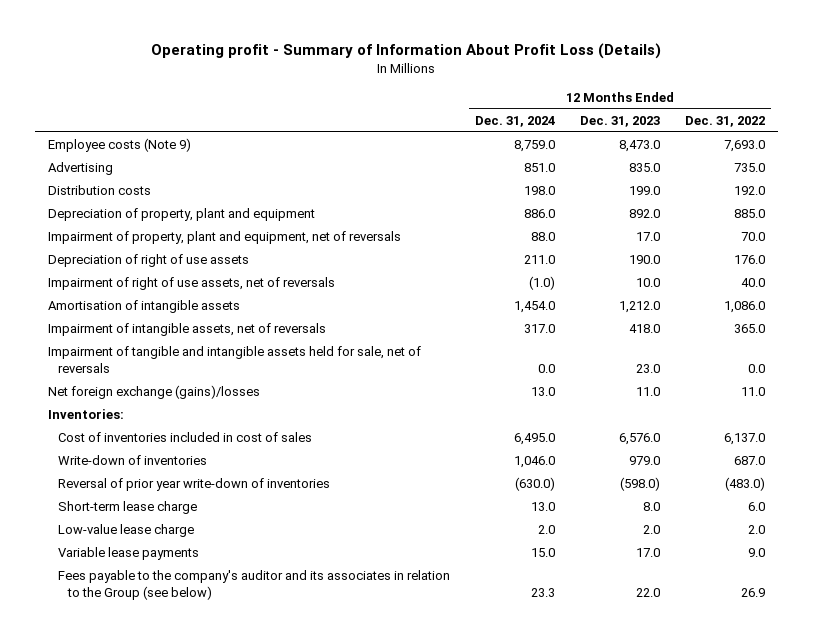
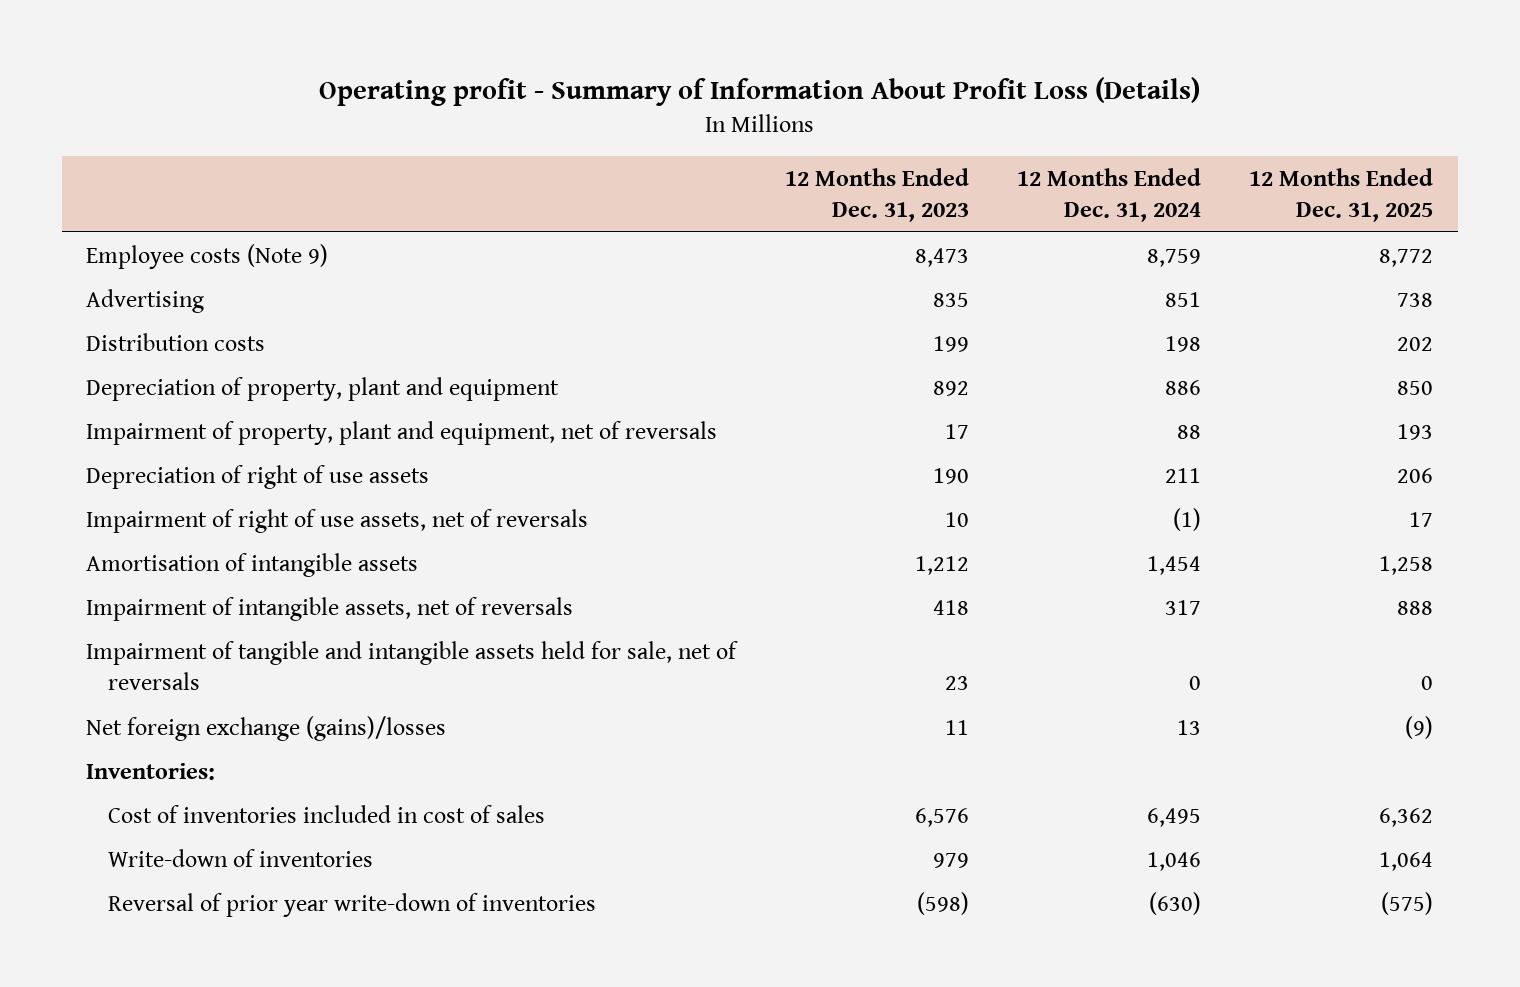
[685,115,766,127] Dec. 31, 2022 -> none
none -> [1249,167,1434,223] 12 Months Ended Dec. 31, 2025
[514,140,556,153] 8,759.0 -> [1146,248,1201,267] 8,759
[619,140,661,153] 8,473.0 -> [914,247,969,267] 8,473
[524,163,556,173] 851.0 -> [1164,291,1201,307] 851
[629,163,661,173] 835.0 -> [932,292,969,307] 835
[524,186,556,196] 198.0 -> [1164,335,1201,352] 198
[629,186,661,196] 199.0 -> [932,335,969,352] 199
[524,209,556,219] 886.0 -> [1164,379,1201,395] 886
[629,209,661,219] 892.0 -> [932,380,969,396] 892
[531,232,556,242] 88.0 -> [1176,424,1201,439] 88
[636,232,661,242] 17.0 -> [944,423,969,439] 17
[524,255,556,265] 211.0 -> [1164,467,1201,483] 211
[629,255,661,265] 190.0 -> [932,467,969,484] 190
[529,276,556,291] (1.0) -> [1172,507,1201,531] (1)
[636,278,661,288] 10.0 -> [944,511,969,527] 10
[514,301,556,314] 1,454.0 -> [1146,555,1201,575] 1,454
[619,301,661,314] 1,212.0 -> [914,555,969,575] 1,212
[524,324,556,334] 317.0 -> [1164,599,1201,615] 317
[629,324,661,334] 418.0 -> [932,599,969,615] 418
[538,363,556,373] 0.0 -> [1188,676,1201,691] 0
[636,363,661,373] 23.0 -> [944,676,969,691] 23
[531,387,556,397] 13.0 -> [1176,719,1201,735] 13
[636,387,661,397] 11.0 -> [944,719,969,735] 11
[58,501,198,515] Short-term lease charge -> none
[58,524,195,538] Low-value lease charge -> none
[58,547,200,561] Variable lease payments -> none
[58,570,451,600] Fees payable to the company's auditor and its associates in relation to the Group (see below) -> none
[514,433,556,446] 6,495.0 -> [1146,807,1201,827] 6,495
[619,433,661,446] 6,576.0 -> [914,807,969,827] 6,576
[514,456,556,469] 1,046.0 -> [1146,851,1201,871] 1,046
[629,456,661,466] 979.0 -> [932,852,969,868] 979
[515,477,556,492] (630.0) -> [1148,891,1201,915] (630)
[620,477,661,492] (598.0) -> [916,891,969,915] (598)

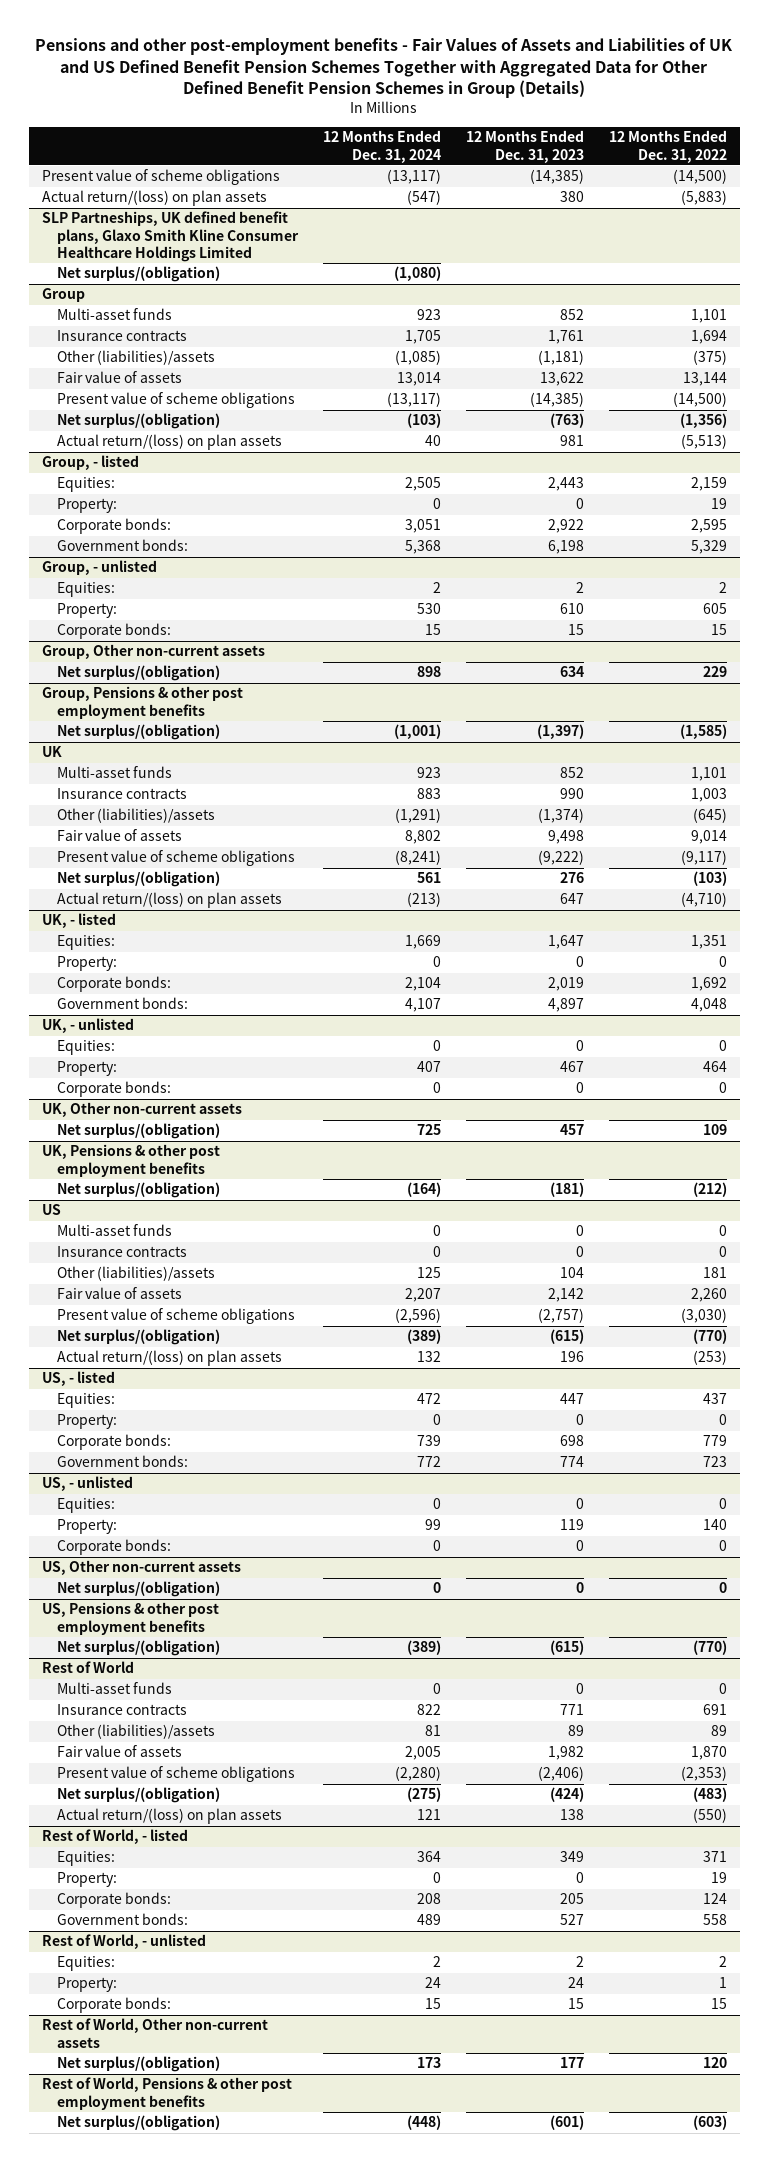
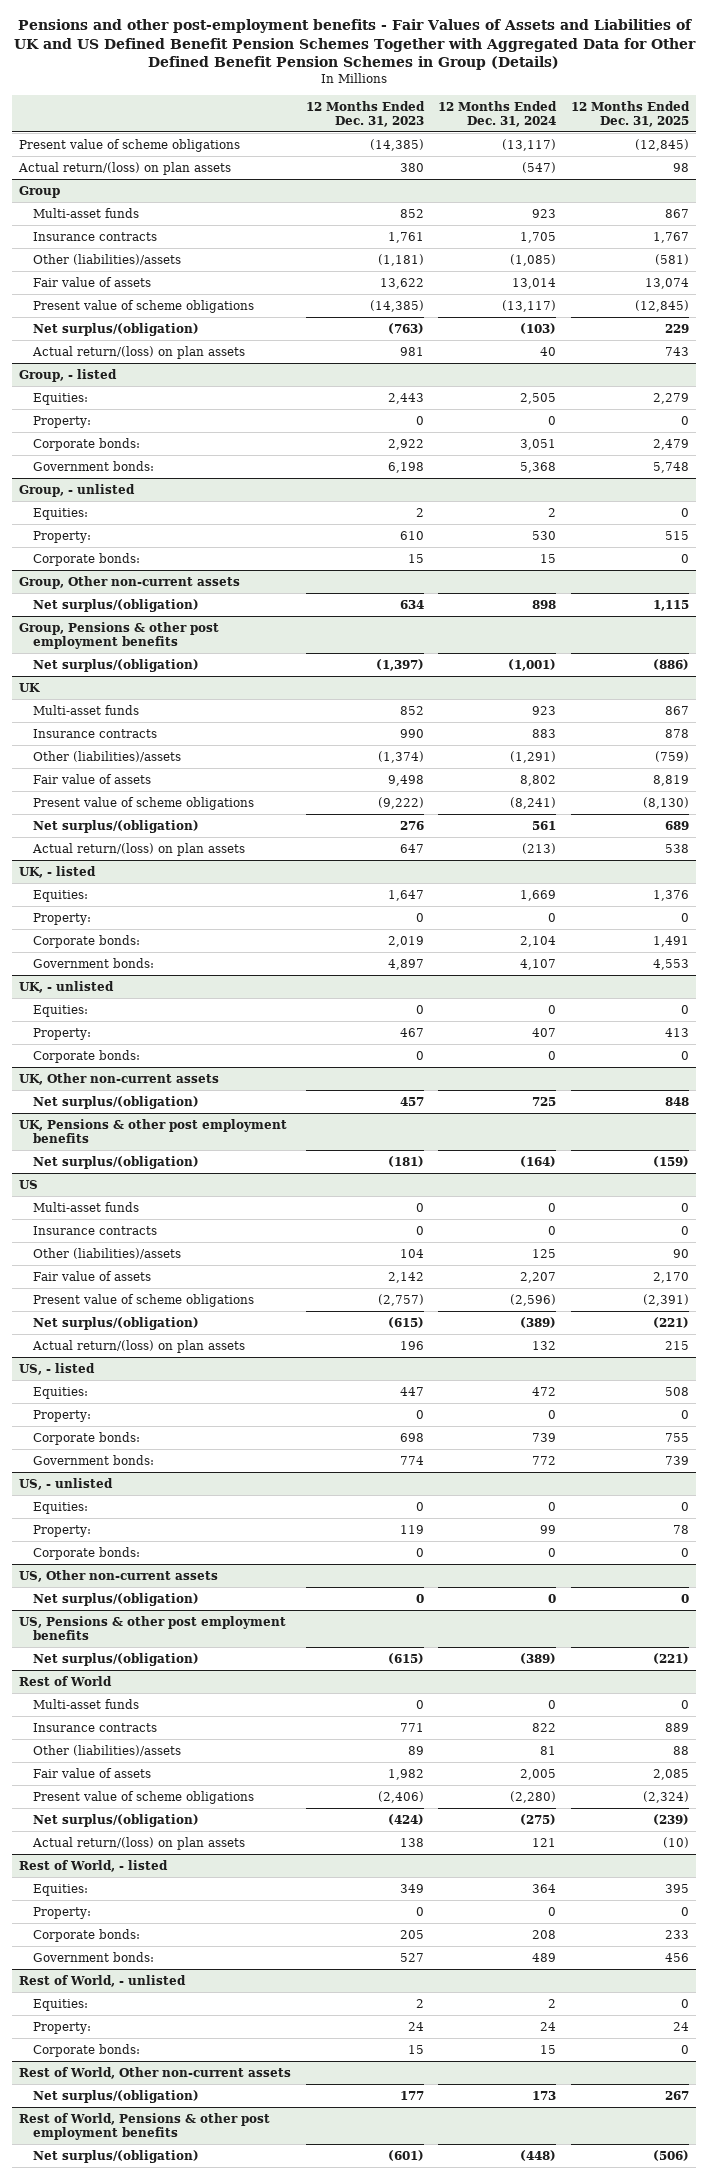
[609,130,728,163] 12 Months Ended Dec. 31, 2022 -> none
none -> [570,100,690,127] 12 Months Ended Dec. 31, 2025
[41,211,300,262] SLP Partneships, UK defined benefit plans, Glaxo Smith Kline Consumer Healthcare Holdings Limited -> none
[57,266,221,283] Net surplus/(obligation) -> none

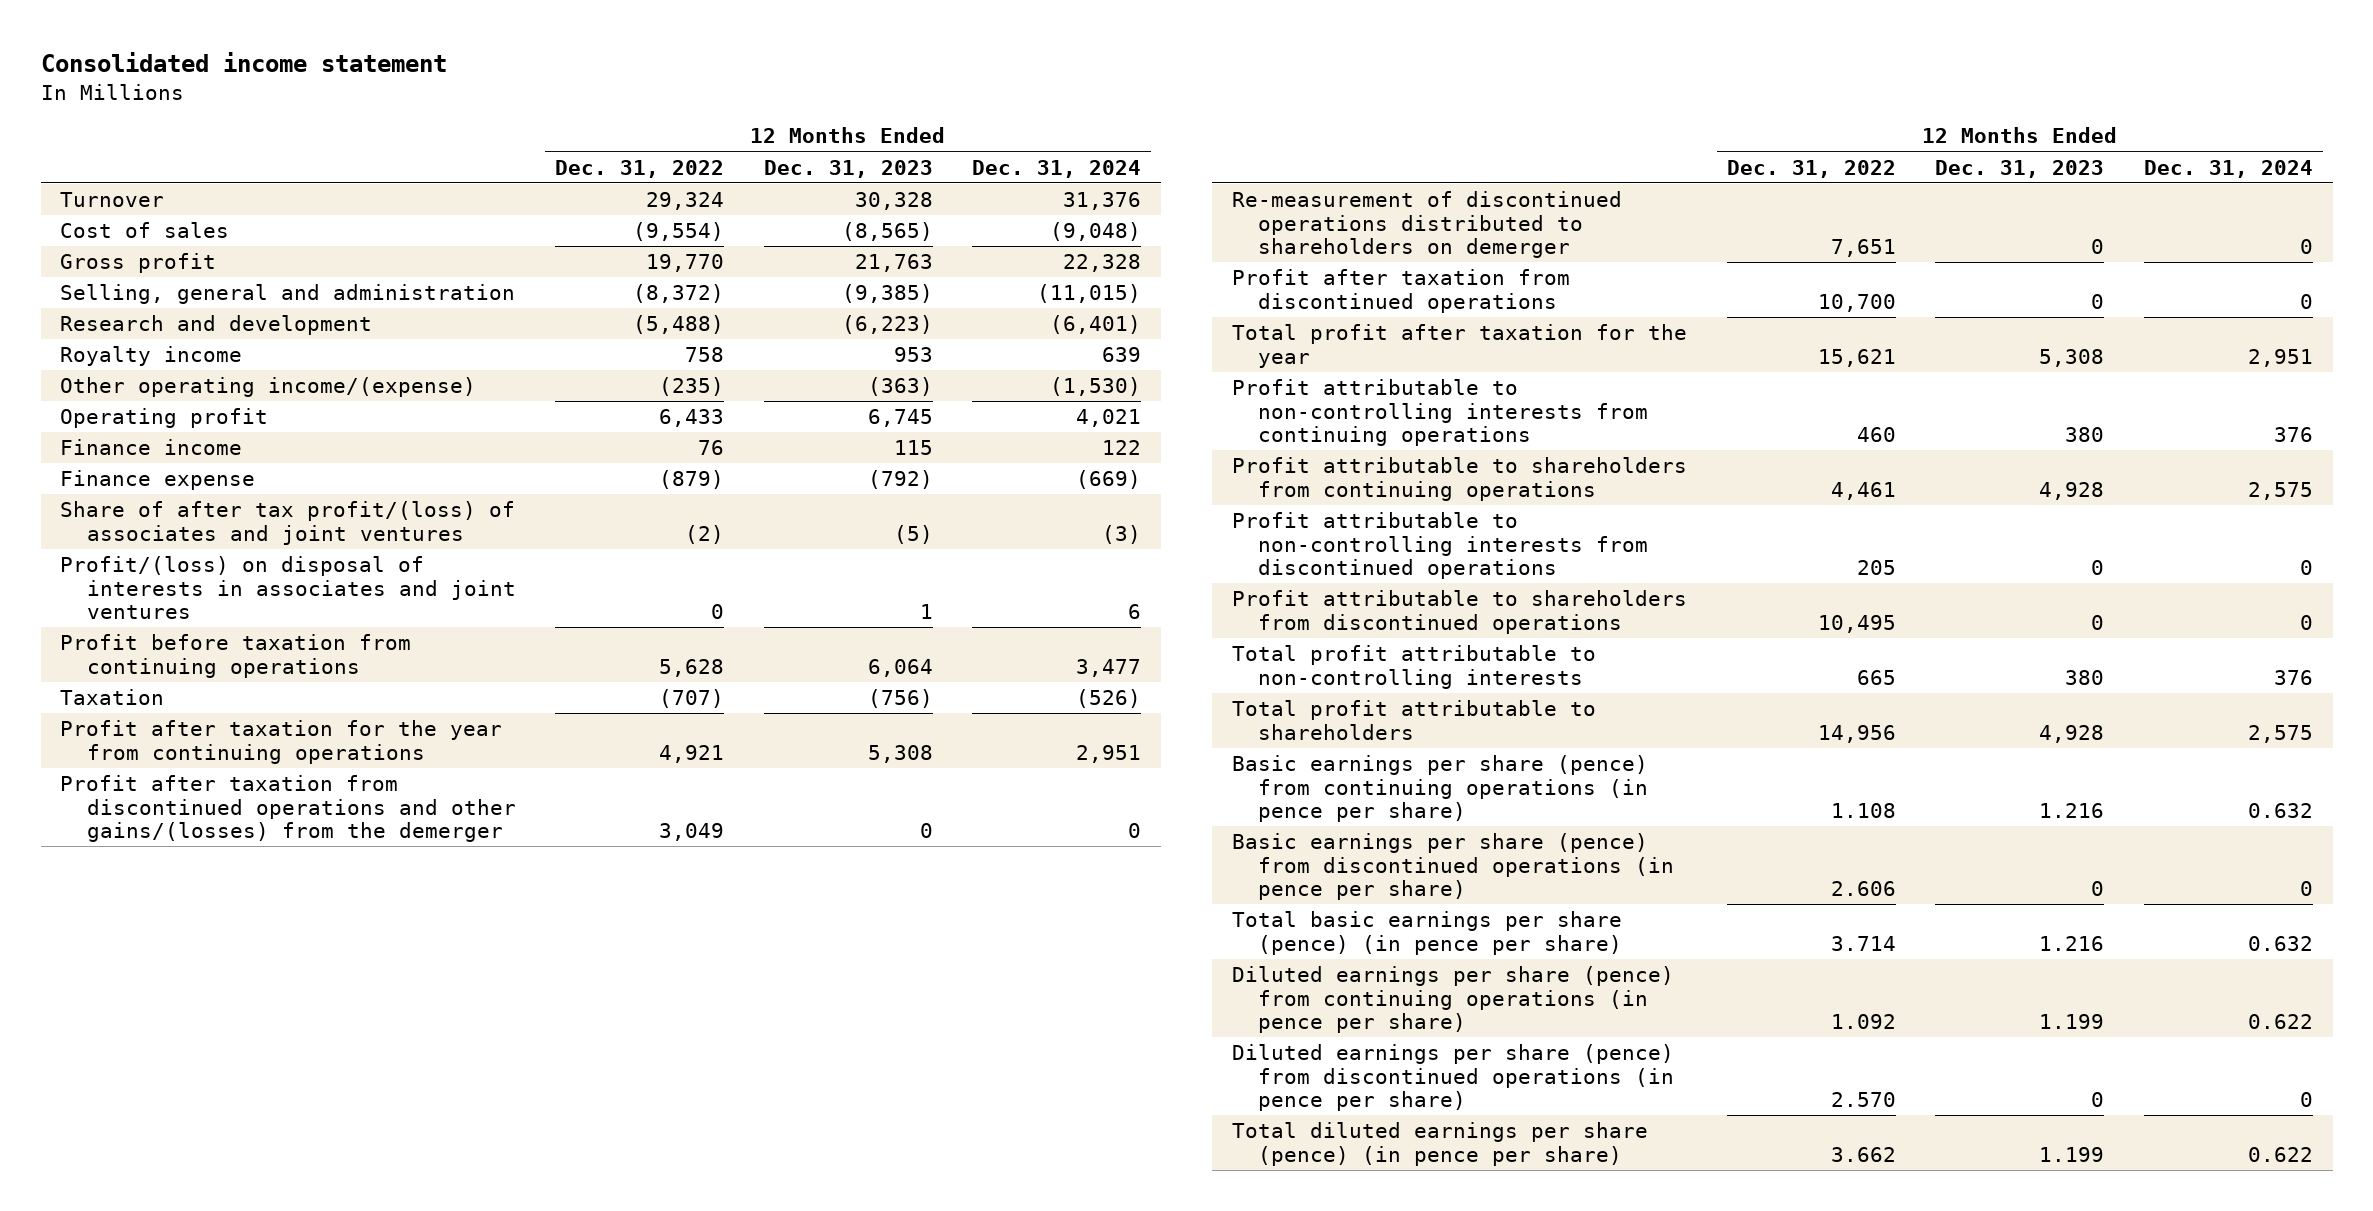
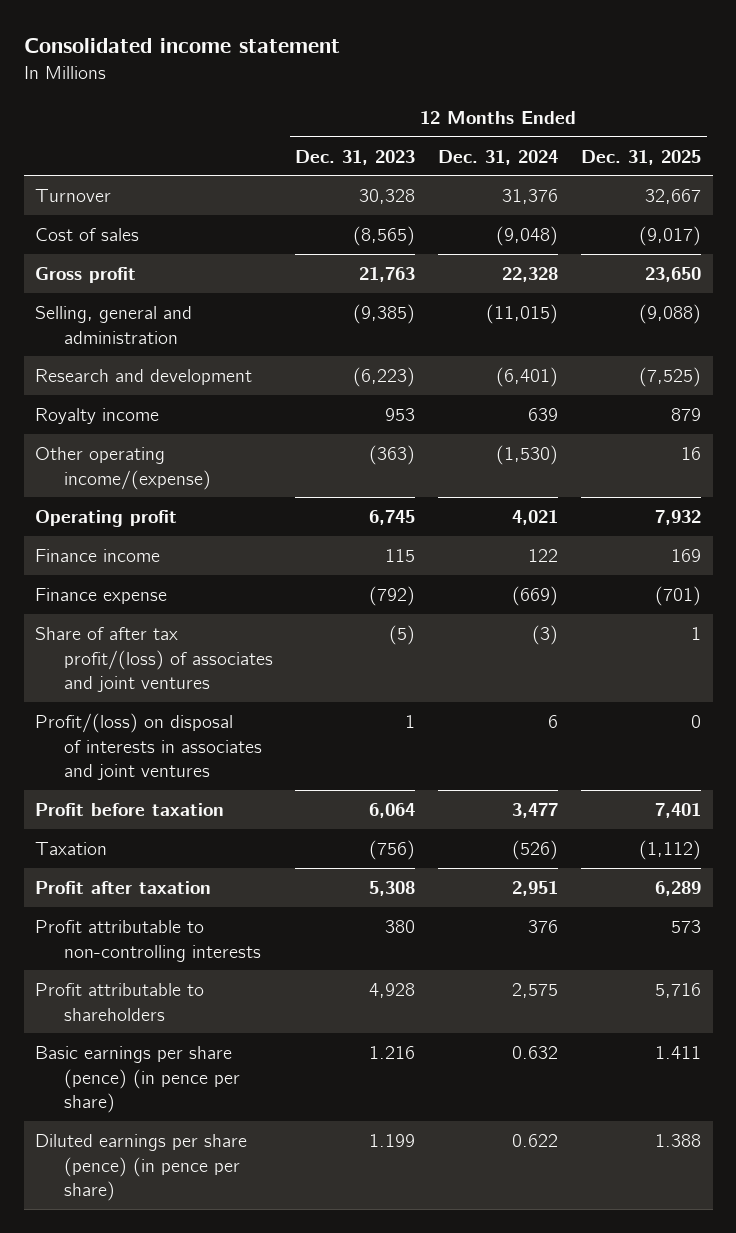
[555,159,725,178] Dec. 31, 2022 -> none
none -> [581,149,702,165] Dec. 31, 2025
[60,634,412,678] Profit before taxation from continuing operations -> [35,802,225,816] Profit before taxation
[60,720,503,764] Profit after taxation for the year from continuing operations -> none
[60,775,516,843] Profit after taxation from discontinued operations and other gains/(losses) from the demerger -> none
[1231,191,1622,259] Re-measurement of discontinued operations distributed to shareholders on demerger -> none
[1231,269,1570,313] Profit after taxation from discontinued operations -> none
[1231,379,1649,447] Profit attributable to non-controlling interests from continuing operations -> none
[1231,457,1687,501] Profit attributable to shareholders from continuing operations -> none
[1231,512,1649,580] Profit attributable to non-controlling interests from discontinued operations -> none
[1231,590,1687,634] Profit attributable to shareholders from discontinued operations -> none
[1231,755,1649,823] Basic earnings per share (pence) from continuing operations (in pence per share) -> none
[1231,833,1675,901] Basic earnings per share (pence) from discontinued operations (in pence per share) -> none
[1231,966,1674,1034] Diluted earnings per share (pence) from continuing operations (in pence per share) -> none
[1231,1044,1675,1112] Diluted earnings per share (pence) from discontinued operations (in pence per share) -> none
[1231,324,1687,368] Total profit after taxation for the year -> [35,880,212,894] Profit after taxation
[1231,645,1596,689] Total profit attributable to non-controlling interests -> [35,919,261,962] Profit attributable to non-controlling interests
[1231,700,1596,740] Total profit attributable to shareholders -> [35,982,205,1021] Profit attributable to shareholders
[1231,911,1623,955] Total basic earnings per share (pence) (in pence per share) -> [35,1045,240,1114] Basic earnings per share (pence) (in pence per share)
[1231,1122,1648,1166] Total diluted earnings per share (pence) (in pence per share) -> [35,1133,248,1202] Diluted earnings per share (pence) (in pence per share)

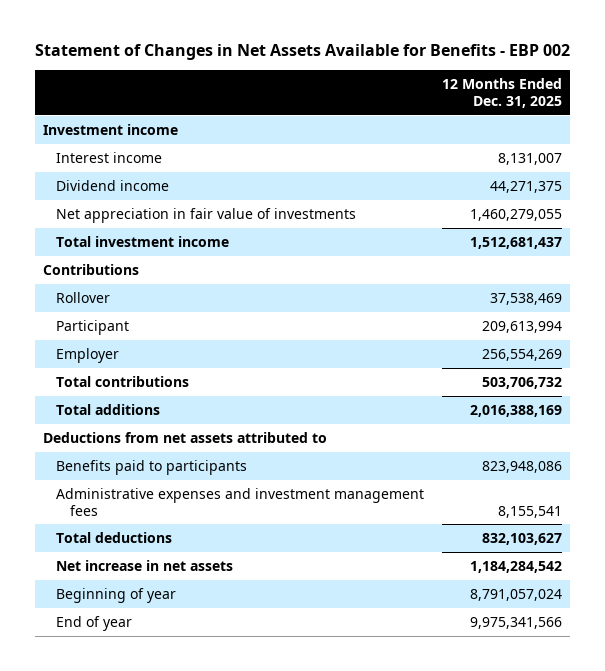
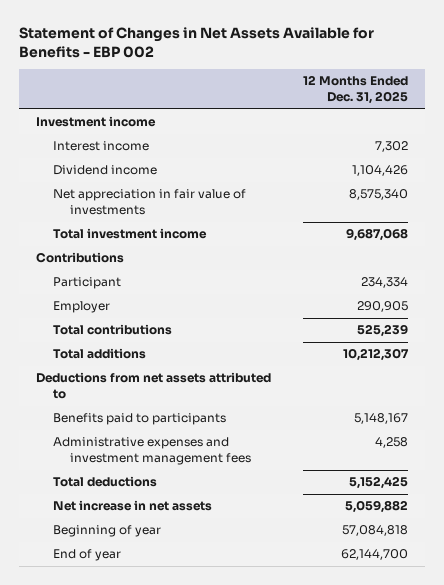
[497,152,562,165] 8,131,007 -> [375,141,409,153] 7,302
[489,180,562,193] 44,271,375 -> [352,165,409,177] 1,104,426
[469,208,562,221] 1,460,279,055 -> [349,189,409,201] 8,575,340
[469,236,562,249] 1,512,681,437 -> [346,228,409,242] 9,687,068
[56,291,111,303] Rollover -> none
[481,320,562,333] 209,613,994 -> [361,277,409,289] 234,334
[481,348,562,361] 256,554,269 -> [357,301,409,313] 290,905
[481,376,562,389] 503,706,732 -> [357,324,409,338] 525,239
[469,404,562,417] 2,016,388,169 -> [343,348,410,362] 10,212,307
[481,460,562,473] 823,948,086 -> [354,413,409,425] 5,148,167
[497,505,562,518] 8,155,541 -> [375,437,409,449] 4,258
[481,532,562,545] 832,103,627 -> [349,476,409,490] 5,152,425
[469,560,562,573] 1,184,284,542 -> [345,500,409,514] 5,059,882
[469,588,562,601] 8,791,057,024 -> [342,525,409,537] 57,084,818
[469,616,562,629] 9,975,341,566 -> [341,549,409,561] 62,144,700

